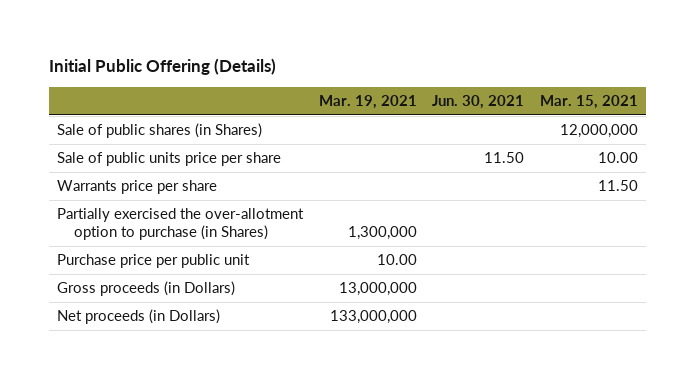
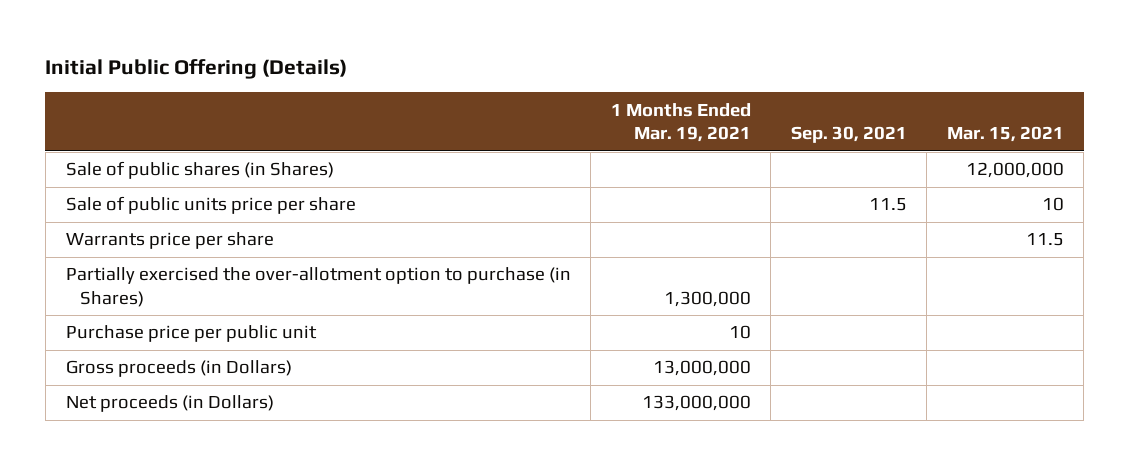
[318,94,417,109] Mar. 19, 2021 -> none
[432,94,525,109] Jun. 30, 2021 -> none
none -> [610,102,751,143] 1 Months Ended Mar. 19, 2021
none -> [790,126,907,144] Sep. 30, 2021
[598,152,639,164] 10.00 -> [1041,197,1064,212] 10
[598,180,639,192] 11.50 -> [1025,233,1064,247] 11.5

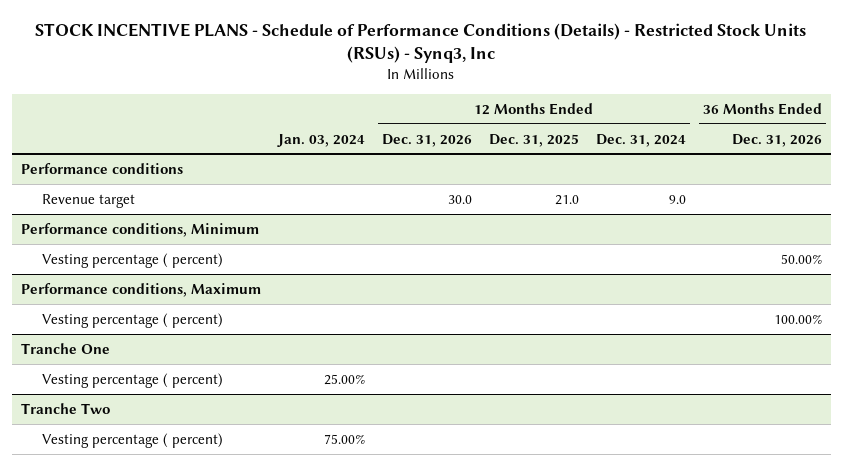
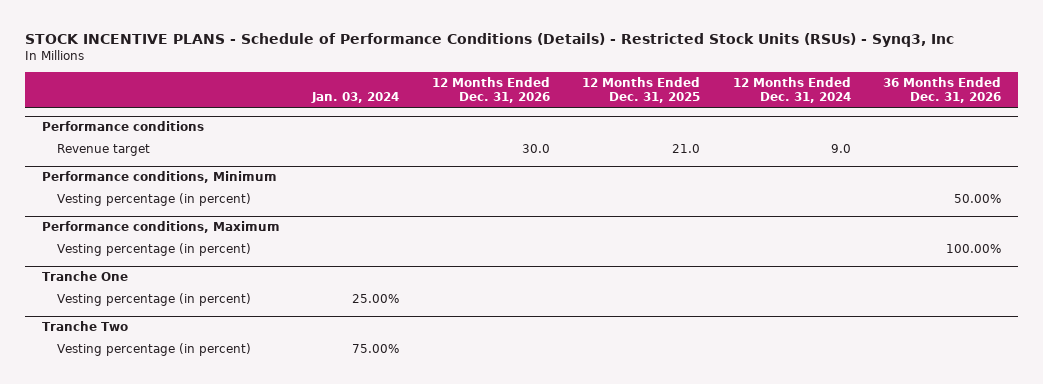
[41,252,223,268] Vesting percentage ( percent) -> [57,193,252,207] Vesting percentage (in percent)
[41,312,223,328] Vesting percentage ( percent) -> [57,243,252,257] Vesting percentage (in percent)
[41,372,223,388] Vesting percentage ( percent) -> [57,293,252,307] Vesting percentage (in percent)
[41,432,223,448] Vesting percentage ( percent) -> [57,343,252,357] Vesting percentage (in percent)

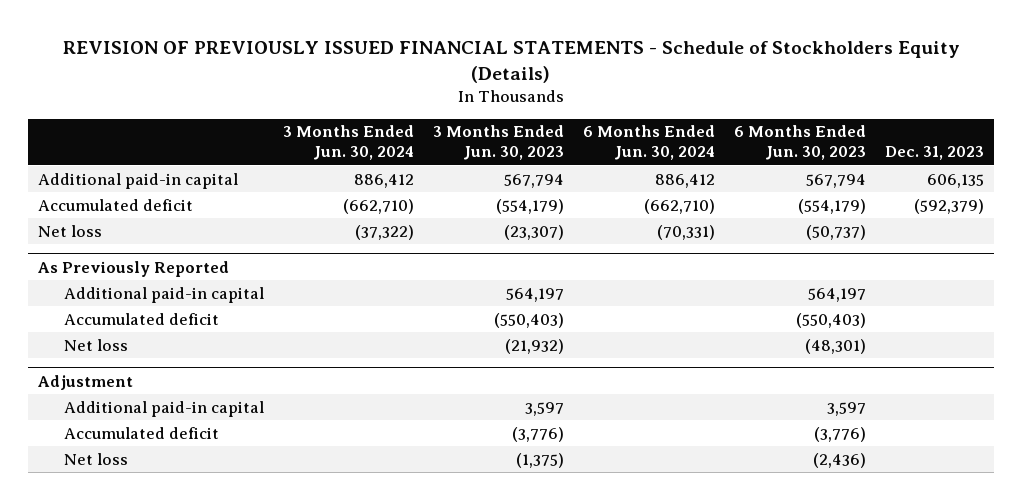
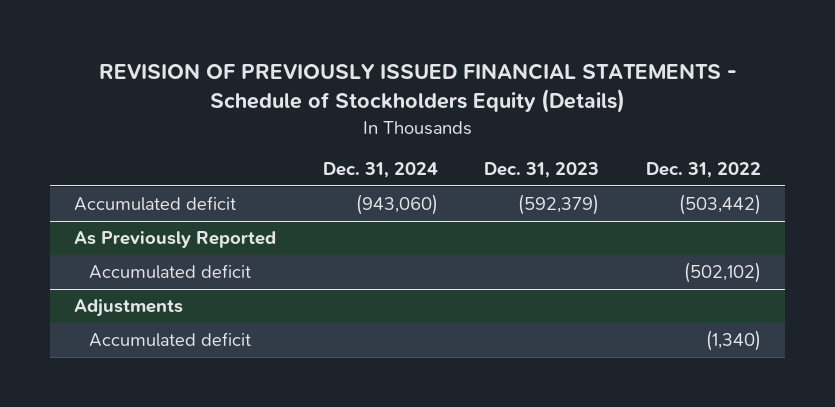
[282,125,414,161] 3 Months Ended Jun. 30, 2024 -> none
[433,125,565,161] 3 Months Ended Jun. 30, 2023 -> none
[583,125,716,161] 6 Months Ended Jun. 30, 2024 -> none
[734,125,867,161] 6 Months Ended Jun. 30, 2023 -> none
none -> [322,162,438,179] Dec. 31, 2024
none -> [646,162,762,179] Dec. 31, 2022
[37,172,238,189] Additional paid-in capital -> none
[37,224,102,237] Net loss -> none
[63,286,264,303] Additional paid-in capital -> none
[63,338,128,351] Net loss -> none
[63,400,264,417] Additional paid-in capital -> none
[37,374,133,390] Adjustment -> [73,299,183,318] Adjustments
[63,452,128,465] Net loss -> none

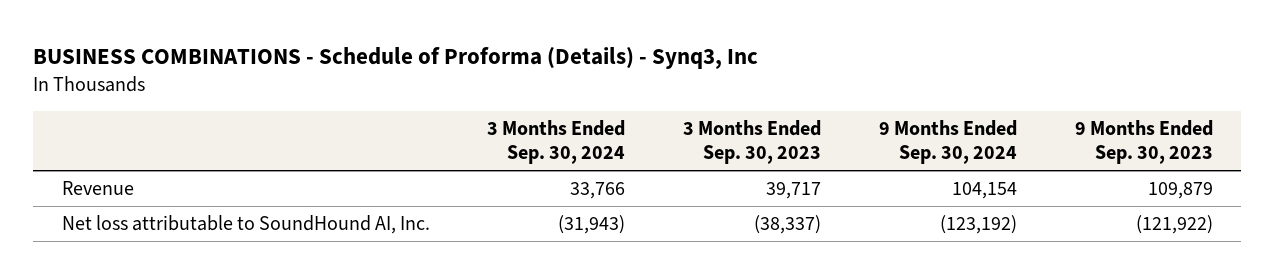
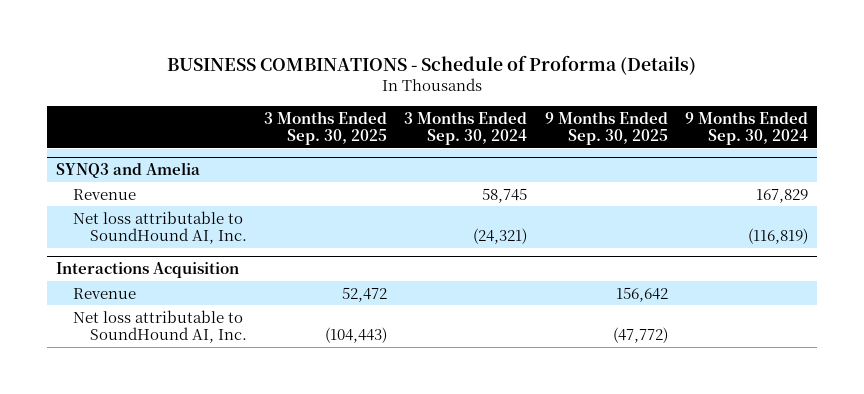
[32,46,758,69] BUSINESS COMBINATIONS - Schedule of Proforma (Details) - Synq3, Inc -> [166,54,696,75] BUSINESS COMBINATIONS - Schedule of Proforma (Details)
[683,120,822,165] 3 Months Ended Sep. 30, 2023 -> none
[1074,120,1213,165] 9 Months Ended Sep. 30, 2023 -> none
none -> [264,110,388,146] 3 Months Ended Sep. 30, 2025
none -> [544,110,668,146] 9 Months Ended Sep. 30, 2025
[61,181,134,196] Revenue -> none
[61,215,430,235] Net loss attributable to SoundHound AI, Inc. -> none
none -> [56,162,201,179] SYNQ3 and Amelia
none -> [73,188,137,200] Revenue
none -> [73,210,248,245] Net loss attributable to SoundHound AI, Inc.
none -> [56,262,240,279] Interactions Acquisition
none -> [73,287,137,299] Revenue
none -> [73,309,248,344] Net loss attributable to SoundHound AI, Inc.

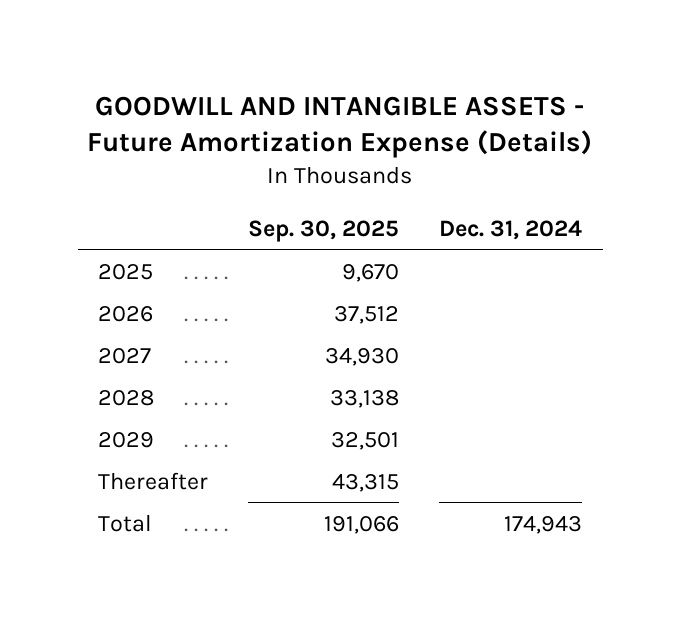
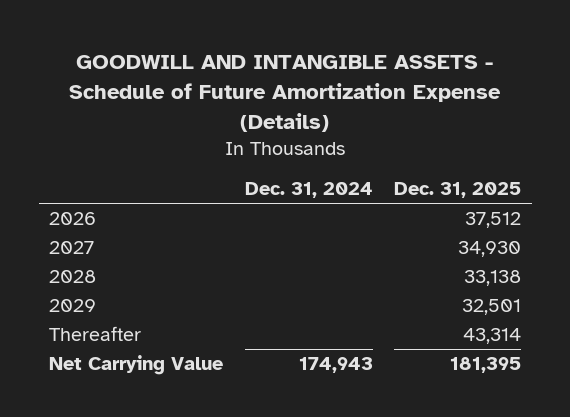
[87,95,593,159] GOODWILL AND INTANGIBLE ASSETS - Future Amortization Expense (Details) -> [69,54,502,132] GOODWILL AND INTANGIBLE ASSETS - Schedule of Future Amortization Expense (Details)
[248,219,400,242] Sep. 30, 2025 -> none
none -> [394,182,522,199] Dec. 31, 2025
[97,263,153,280] 2025 -> none
[97,513,152,532] Total -> [49,355,224,376] Net Carrying Value

